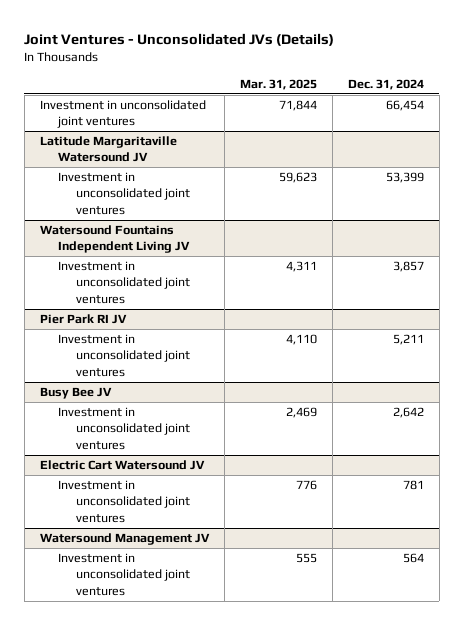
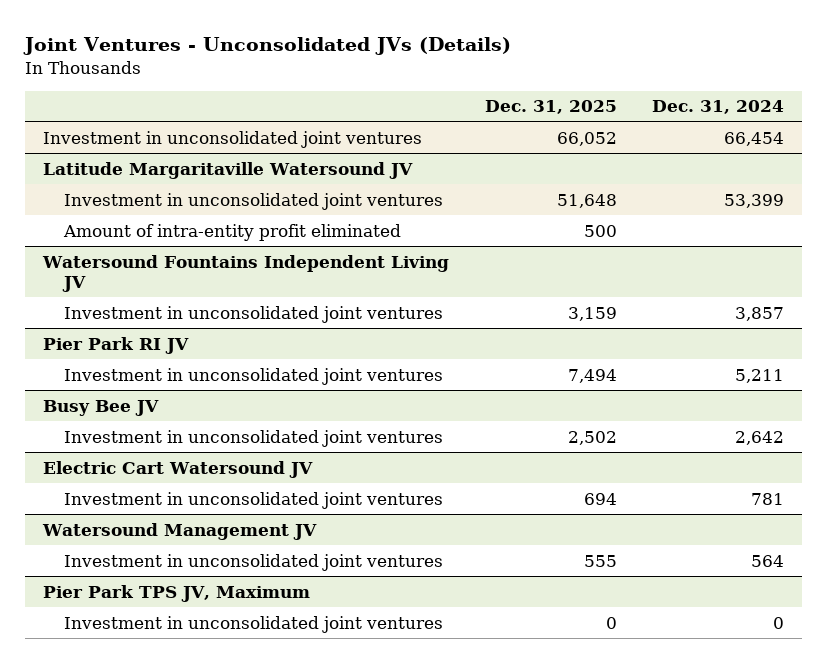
[239,78,317,90] Mar. 31, 2025 -> none
none -> [484,100,617,115] Dec. 31, 2025
none -> [62,223,401,241] Amount of intra-entity profit eliminated
none -> [43,584,311,602] Pier Park TPS JV, Maximum
none -> [63,615,443,633] Investment in unconsolidated joint ventures

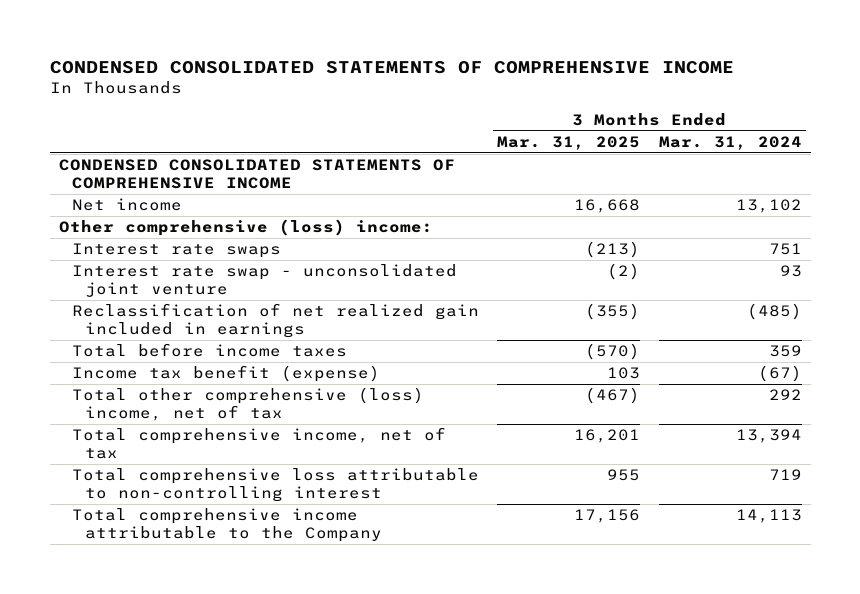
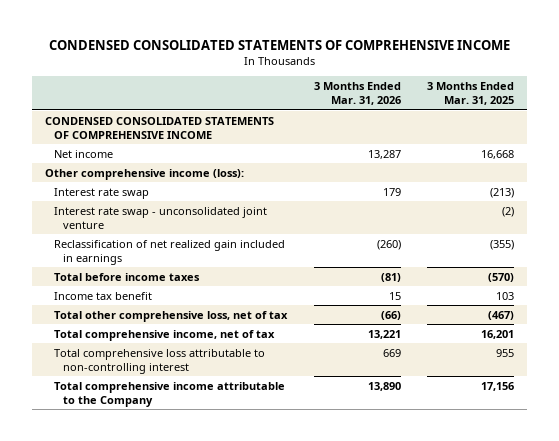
[658,135,802,150] Mar. 31, 2024 -> none
none -> [313,81,401,106] 3 Months Ended Mar. 31, 2026
[58,219,433,237] Other comprehensive (loss) income: -> [45,168,245,180] Other comprehensive income (loss):
[71,243,281,259] Interest rate swaps -> [54,187,150,199] Interest rate swap
[71,365,380,383] Income tax benefit (expense) -> [54,291,153,300] Income tax benefit
[71,387,424,421] Total other comprehensive (loss) income, net of tax -> [54,310,289,322] Total other comprehensive loss, net of tax

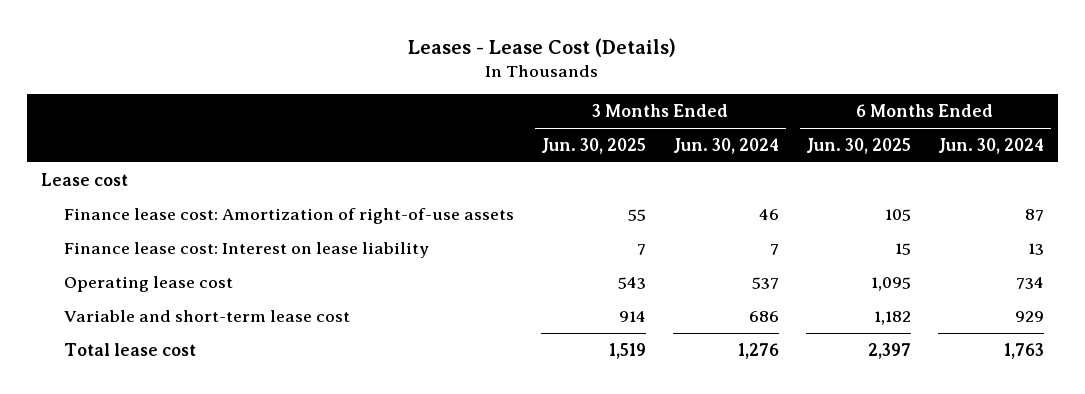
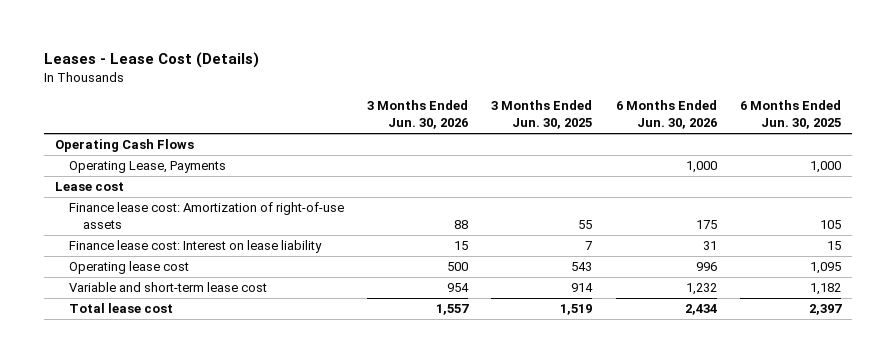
[673,137,780,154] Jun. 30, 2024 -> none
[938,137,1045,154] Jun. 30, 2024 -> none
none -> [367,100,469,130] 3 Months Ended Jun. 30, 2026
none -> [615,100,717,130] 6 Months Ended Jun. 30, 2026
none -> [55,139,195,153] Operating Cash Flows
none -> [69,161,227,174] Operating Lease, Payments

